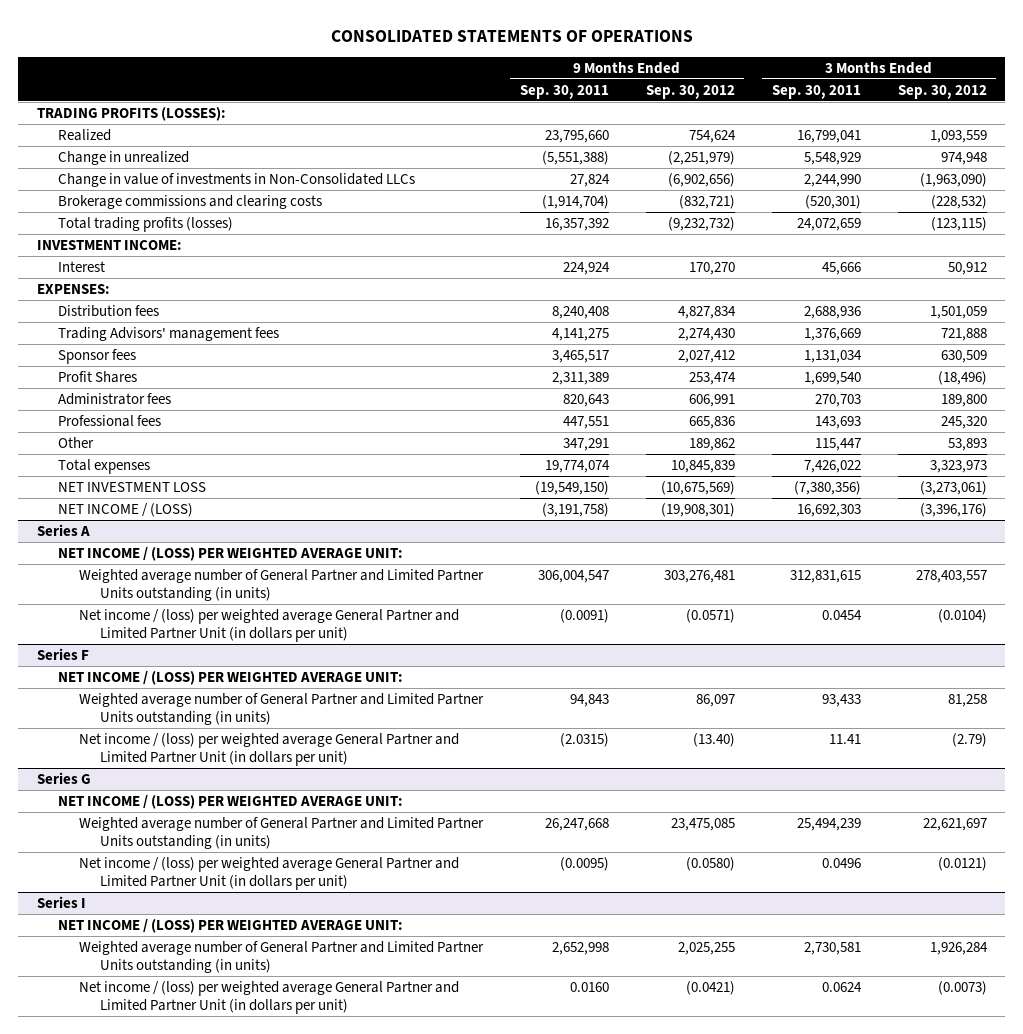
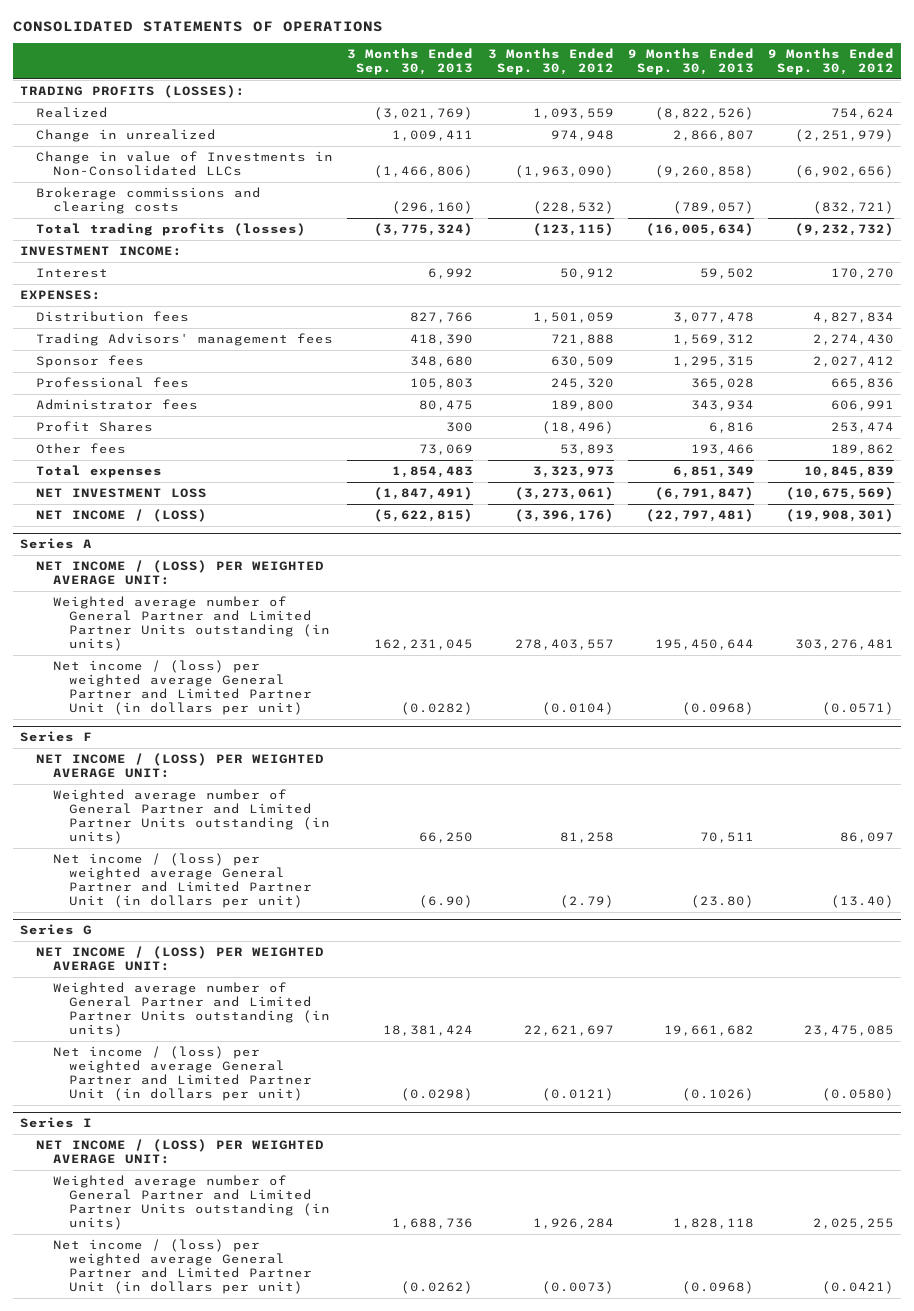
[519,84,609,99] Sep. 30, 2011 -> none
[771,84,861,99] Sep. 30, 2011 -> none
none -> [347,47,474,75] 3 Months Ended Sep. 30, 2013
none -> [627,47,754,75] 9 Months Ended Sep. 30, 2013
[57,172,415,187] Change in value of investments in Non-Consolidated LLCs -> [36,151,334,177] Change in value of Investments in Non-Consolidated LLCs
[57,392,171,405] Administrator fees -> [36,399,199,411] Administrator fees
[57,370,137,383] Profit Shares -> [36,421,154,433] Profit Shares
[57,436,94,448] Other -> [36,443,127,455] Other fees

